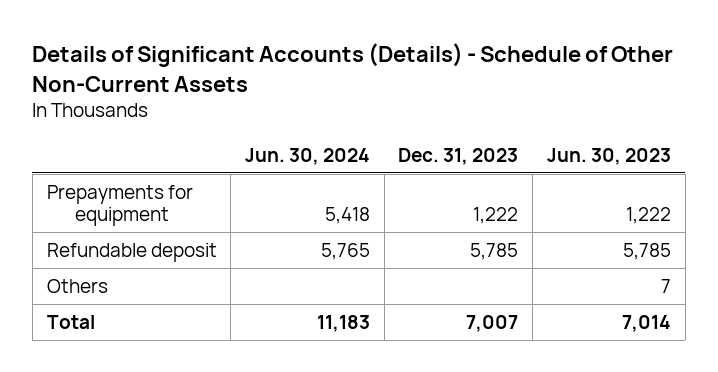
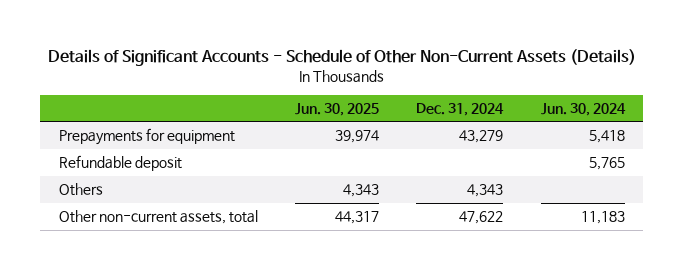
[32,43,674,92] Details of Significant Accounts (Details) - Schedule of Other Non-Current Assets -> [47,48,636,66] Details of Significant Accounts - Schedule of Other Non-Current Assets (Details)
[398,147,519,165] Dec. 31, 2023 -> none
[546,147,671,165] Jun. 30, 2023 -> none
none -> [295,102,380,116] Jun. 30, 2025
none -> [416,102,505,116] Dec. 31, 2024
[46,315,95,330] Total -> [59,210,259,225] Other non-current assets, total

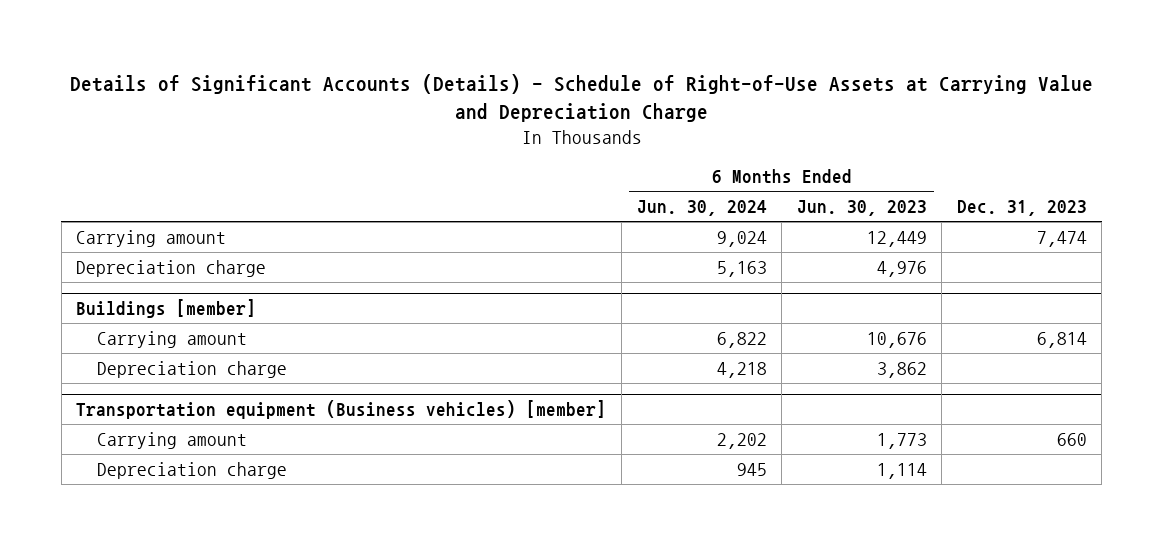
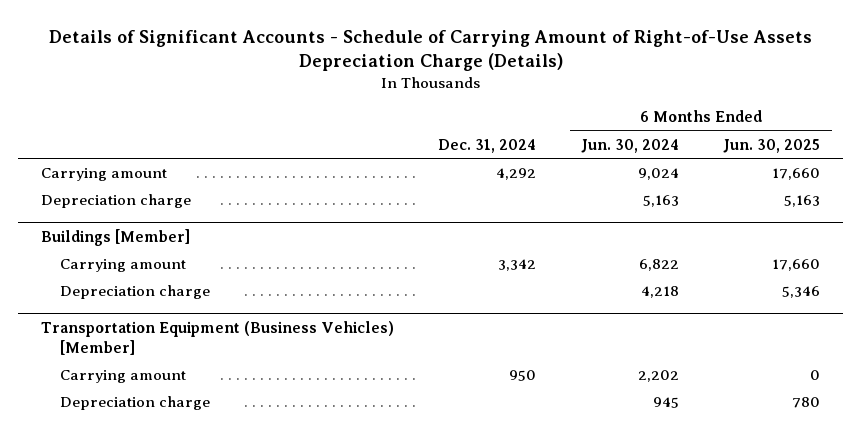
[69,73,1093,123] Details of Significant Accounts (Details) - Schedule of Right-of-Use Assets at Carrying Value and Depreciation Charge -> [48,29,812,71] Details of Significant Accounts - Schedule of Carrying Amount of Right-of-Use Assets Depreciation Charge (Details)
[796,200,927,217] Jun. 30, 2023 -> none
[956,200,1087,217] Dec. 31, 2023 -> none
none -> [438,138,537,153] Dec. 31, 2024
none -> [723,138,821,153] Jun. 30, 2025
[76,299,257,319] Buildings [member] -> [40,228,190,246] Buildings [Member]
[76,400,607,420] Transportation equipment (Business vehicles) [member] -> [40,320,394,355] Transportation Equipment (Business Vehicles) [Member]

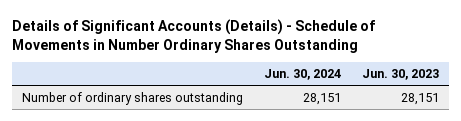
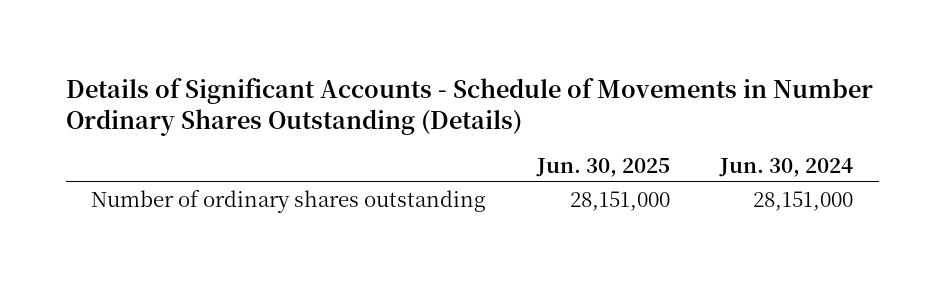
[11,18,375,53] Details of Significant Accounts (Details) - Schedule of Movements in Number Ordinary Shares Outstanding -> [66,77,874,137] Details of Significant Accounts - Schedule of Movements in Number Ordinary Shares Outstanding (Details)
[361,69,439,81] Jun. 30, 2023 -> none
none -> [535,157,670,177] Jun. 30, 2025
[302,93,341,106] 28,151 -> [753,190,854,211] 28,151,000

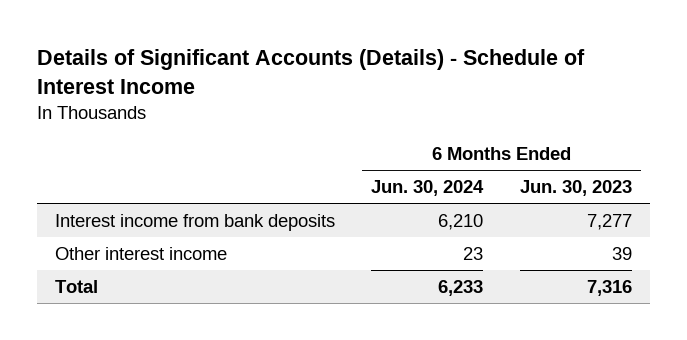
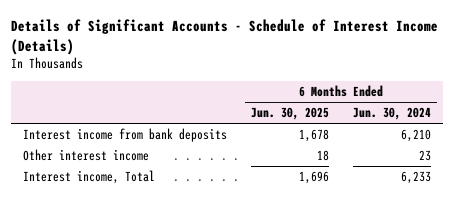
[36,49,585,95] Details of Significant Accounts (Details) - Schedule of Interest Income -> [11,18,439,55] Details of Significant Accounts - Schedule of Interest Income (Details)
[519,180,632,197] Jun. 30, 2023 -> none
none -> [251,107,330,121] Jun. 30, 2025
[54,279,98,293] Total -> [23,170,156,185] Interest income, Total

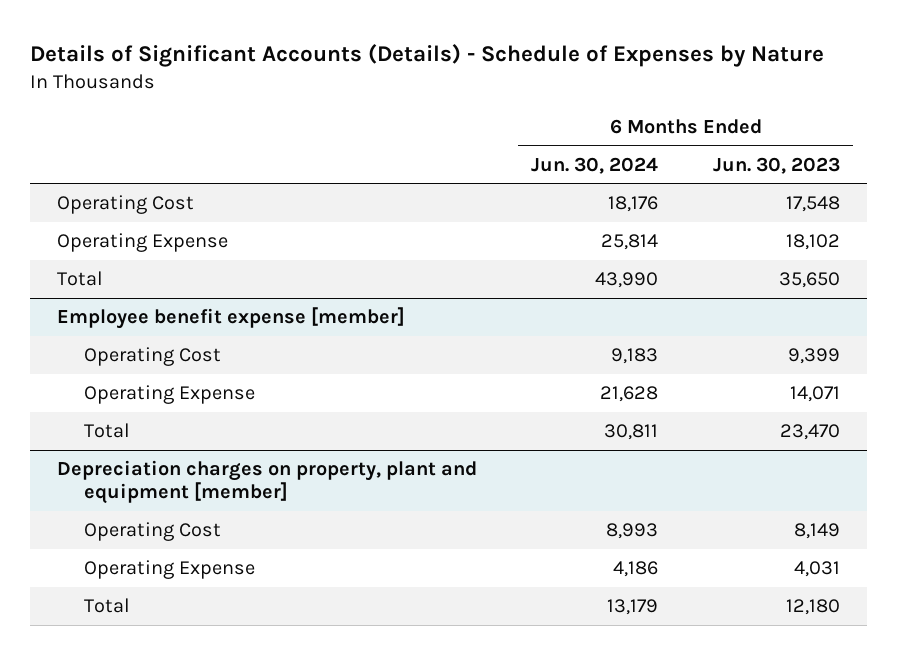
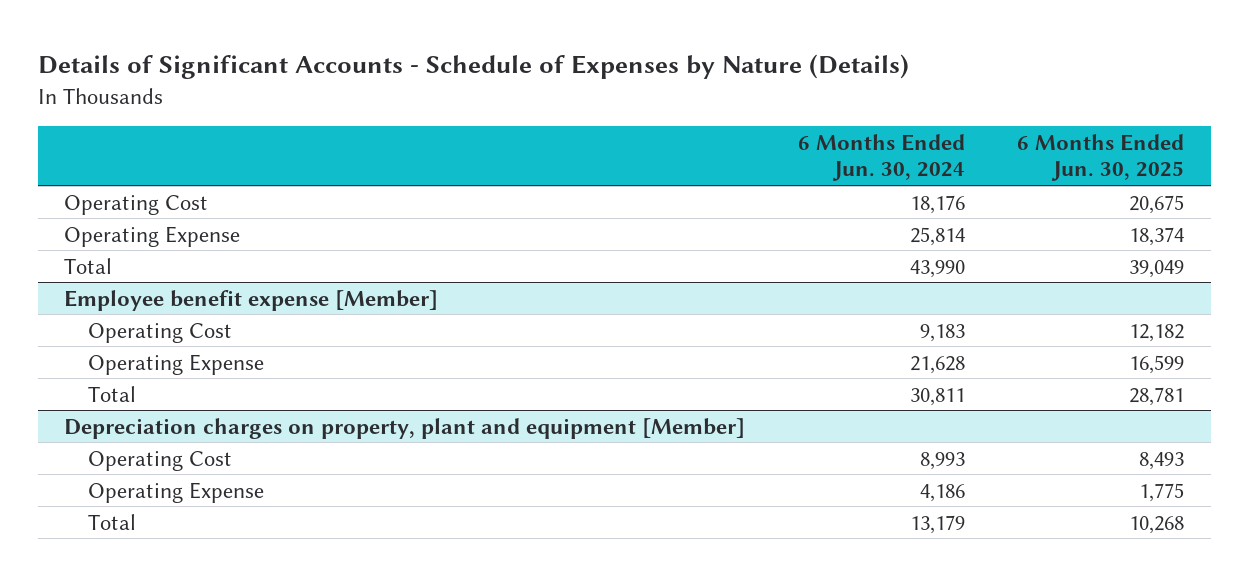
[30,43,825,67] Details of Significant Accounts (Details) - Schedule of Expenses by Nature -> [37,54,909,80] Details of Significant Accounts - Schedule of Expenses by Nature (Details)
[712,156,840,174] Jun. 30, 2023 -> none
none -> [1017,134,1185,182] 6 Months Ended Jun. 30, 2025
[57,307,406,330] Employee benefit expense [member] -> [64,289,439,311] Employee benefit expense [Member]
[57,460,478,505] Depreciation charges on property, plant and equipment [member] -> [64,417,746,439] Depreciation charges on property, plant and equipment [Member]

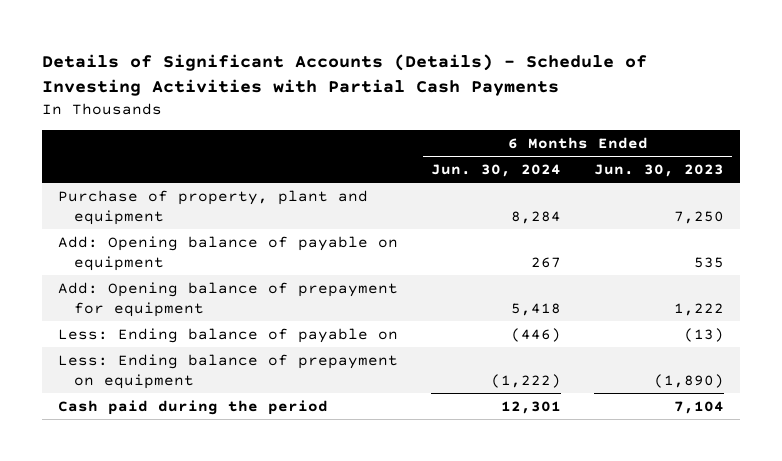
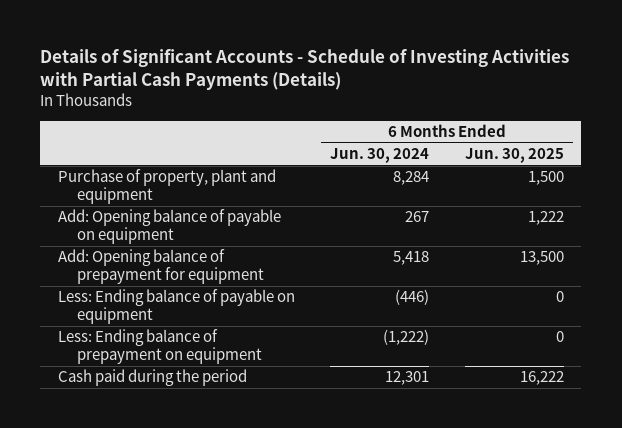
[41,53,647,97] Details of Significant Accounts (Details) - Schedule of Investing Activities with Partial Cash Payments -> [40,49,570,91] Details of Significant Accounts - Schedule of Investing Activities with Partial Cash Payments (Details)
[593,164,724,178] Jun. 30, 2023 -> none
none -> [464,148,564,164] Jun. 30, 2025
[58,327,399,343] Less: Ending balance of payable on -> [57,289,295,324] Less: Ending balance of payable on equipment

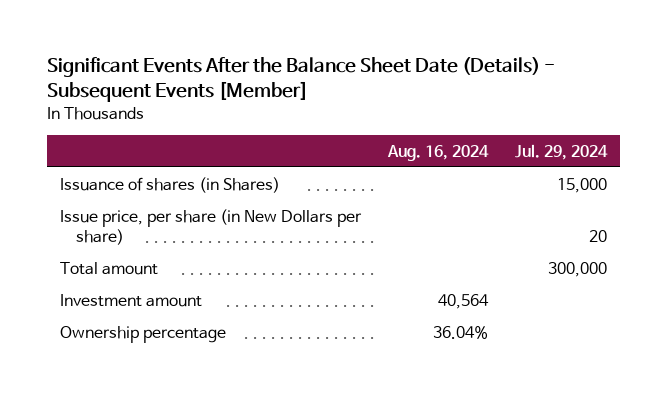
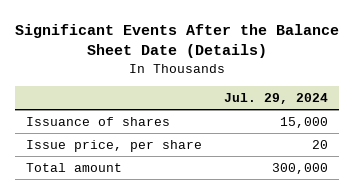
[46,56,555,103] Significant Events After the Balance Sheet Date (Details) - Subsequent Events [Member] -> [15,24,340,59] Significant Events After the Balance Sheet Date (Details)
[386,144,489,161] Aug. 16, 2024 -> none
[60,176,281,193] Issuance of shares (in Shares) -> [25,116,170,126] Issuance of shares
[60,208,363,246] Issue price, per share (in New Dollars per share) -> [25,139,202,152] Issue price, per share
[60,293,203,307] Investment amount -> none
[60,325,227,343] Ownership percentage -> none

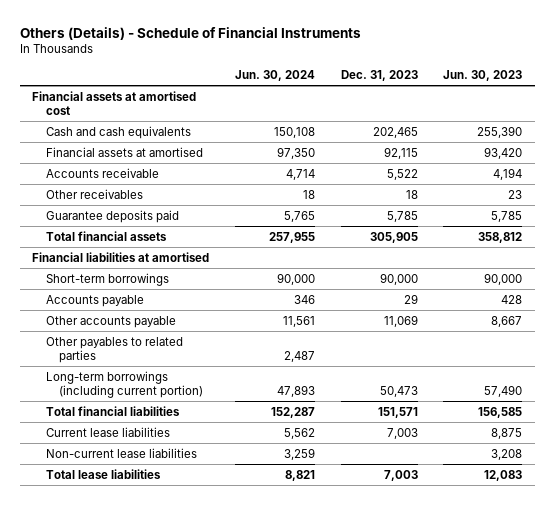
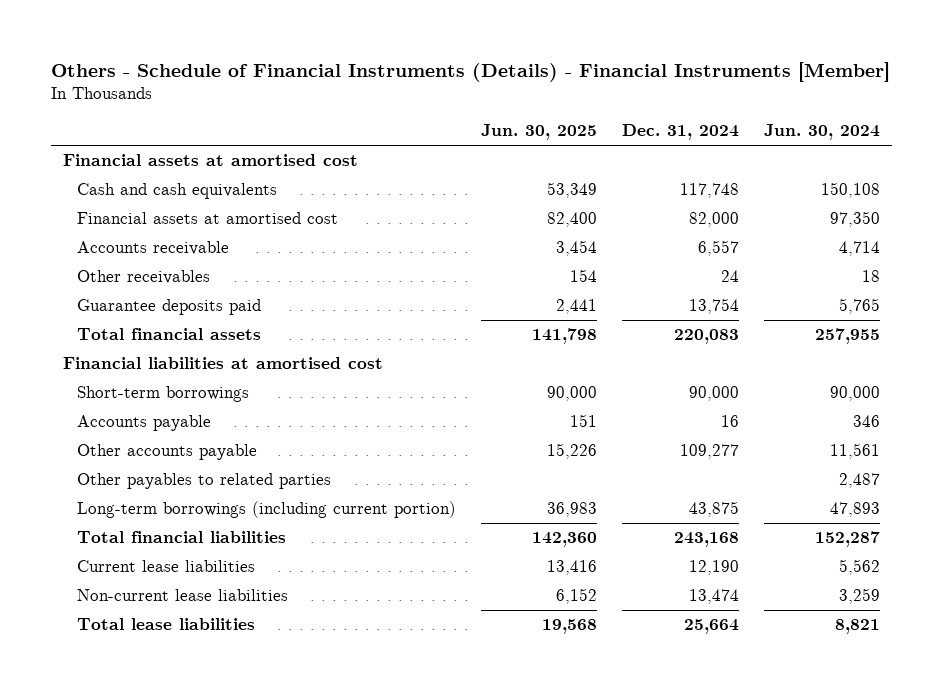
[19,26,361,40] Others (Details) - Schedule of Financial Instruments -> [50,61,890,82] Others - Schedule of Financial Instruments (Details) - Financial Instruments [Member]
[340,70,418,82] Dec. 31, 2023 -> none
[443,70,523,82] Jun. 30, 2023 -> none
none -> [481,124,598,141] Jun. 30, 2025
none -> [621,124,739,141] Dec. 31, 2024
[45,146,203,157] Financial assets at amortised -> [77,212,339,225] Financial assets at amortised cost
[32,251,210,262] Financial liabilities at amortised -> [63,357,384,370] Financial liabilities at amortised cost

